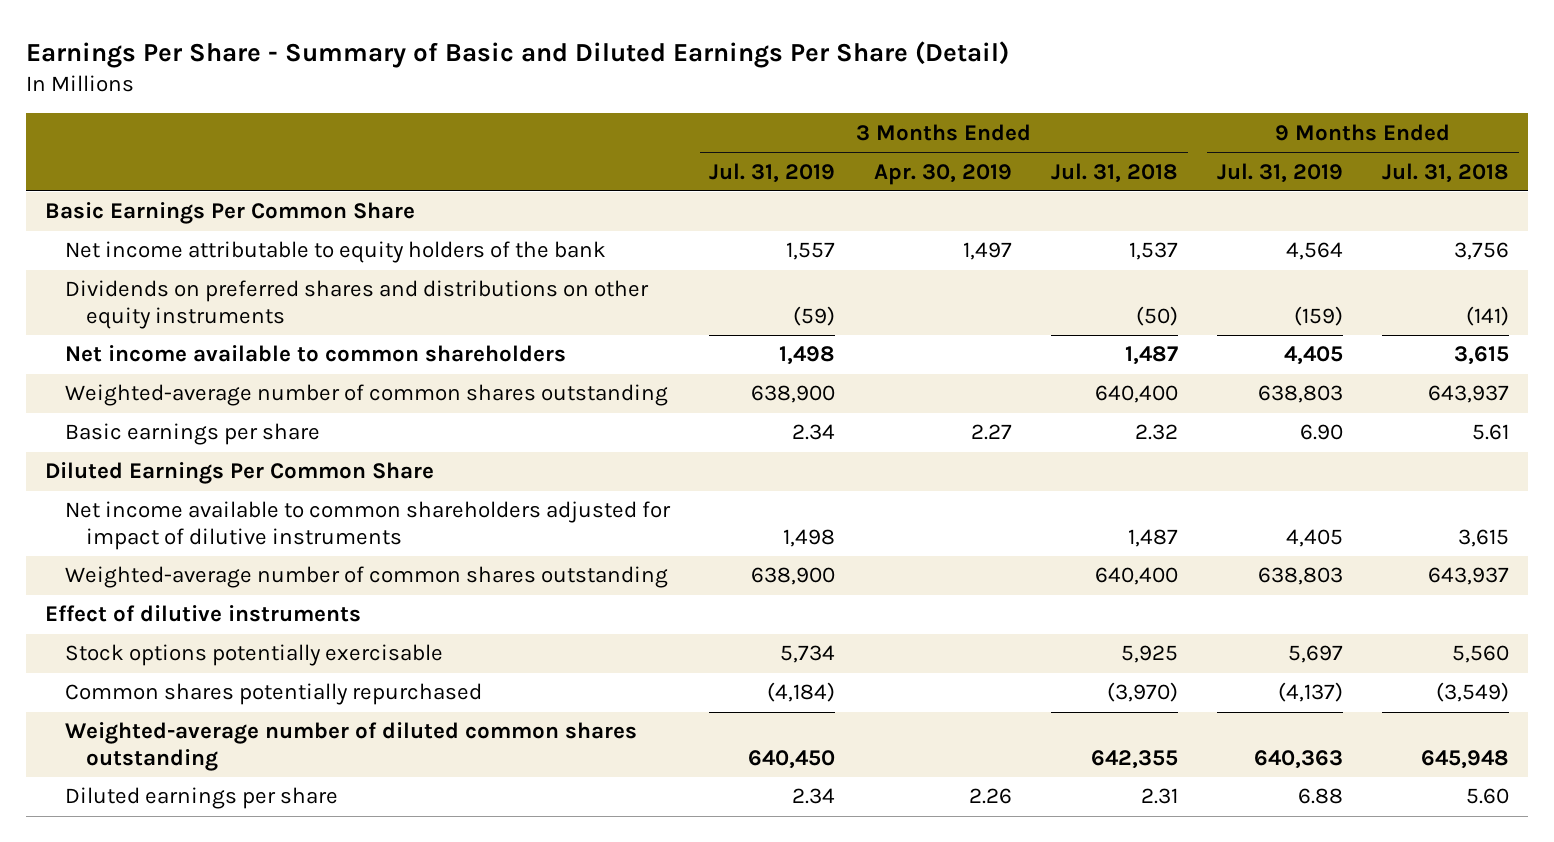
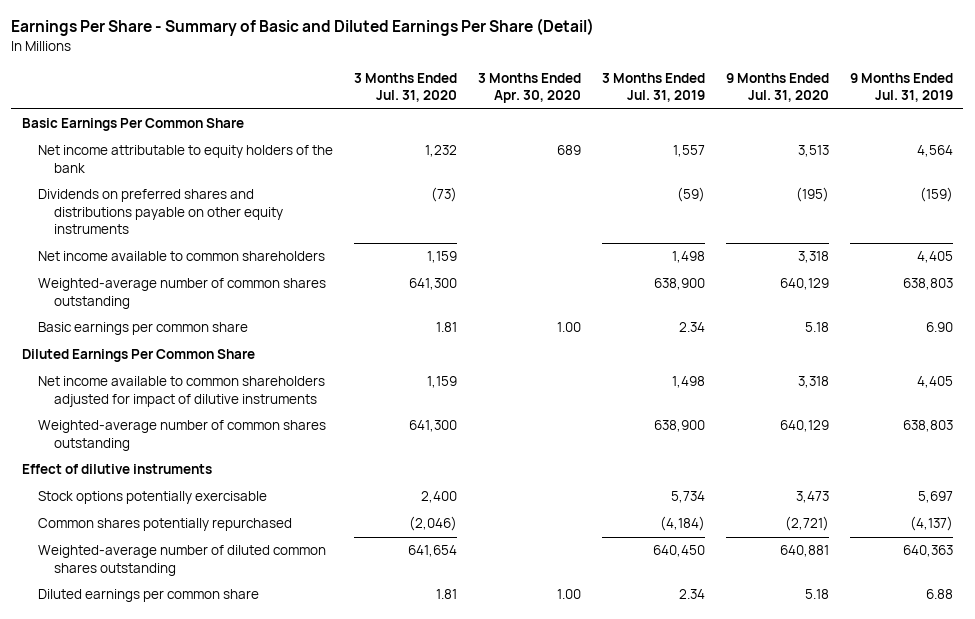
[874,163,1013,185] Apr. 30, 2019 -> none
[1051,162,1179,183] Jul. 31, 2018 -> none
[1381,162,1509,183] Jul. 31, 2018 -> none
none -> [353,72,457,103] 3 Months Ended Jul. 31, 2020
none -> [477,72,581,104] 3 Months Ended Apr. 30, 2020
none -> [725,72,829,103] 9 Months Ended Jul. 31, 2020
[65,280,650,330] Dividends on preferred shares and distributions on other equity instruments -> [37,189,283,235] Dividends on preferred shares and distributions payable on other equity instruments
[65,423,321,446] Basic earnings per share -> [37,322,248,336] Basic earnings per common share
[65,787,339,810] Diluted earnings per share -> [37,589,259,603] Diluted earnings per common share

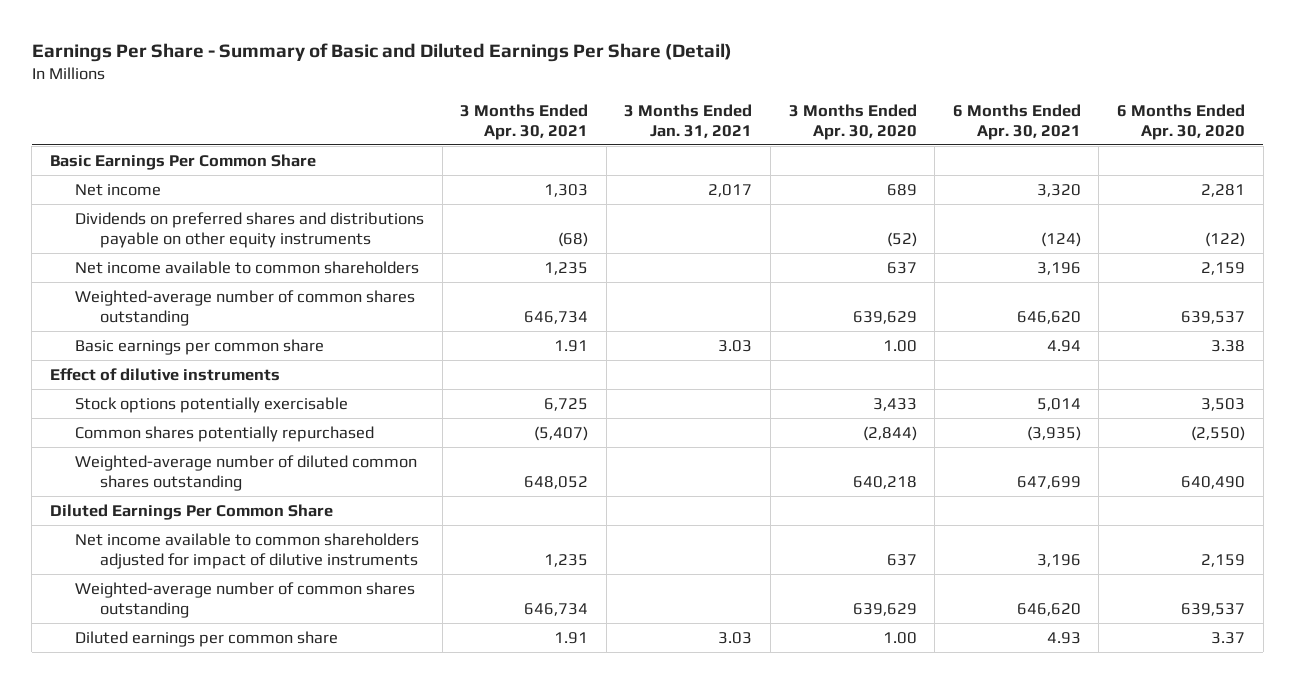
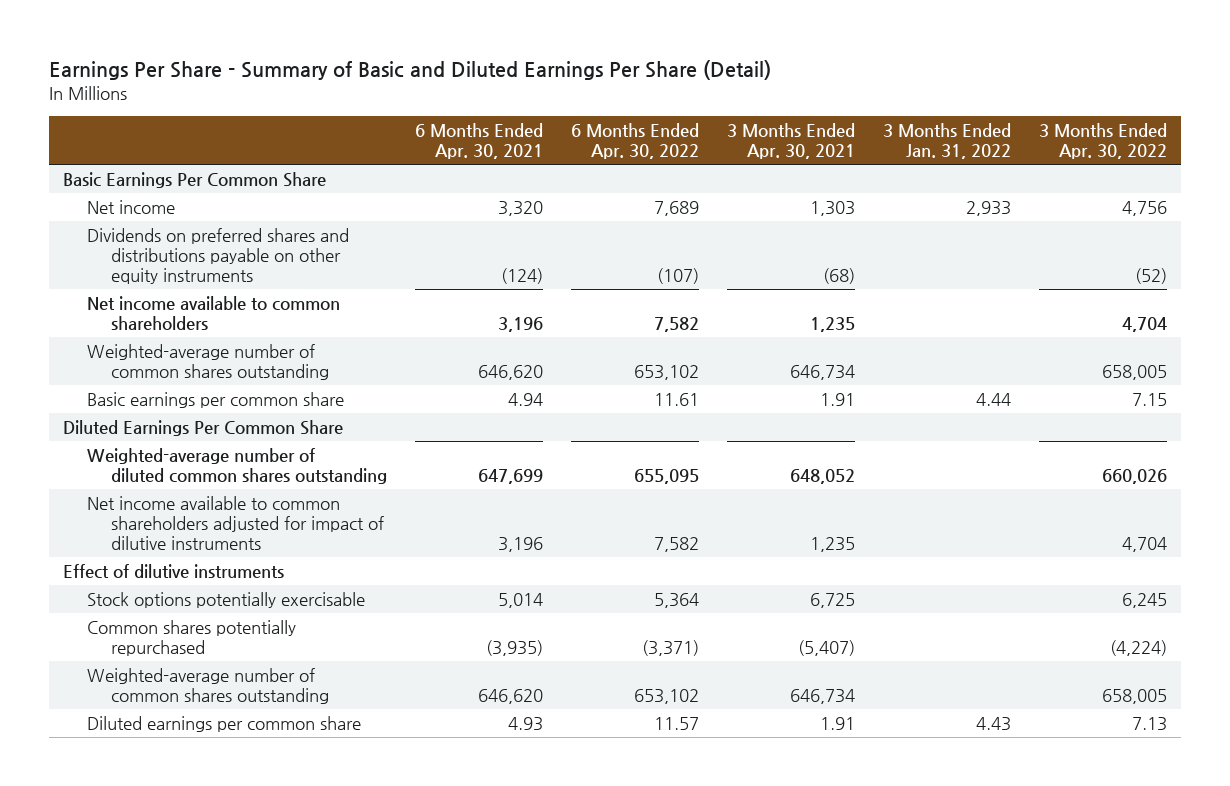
[624,103,753,138] 3 Months Ended Jan. 31, 2021 -> none
[788,103,917,140] 3 Months Ended Apr. 30, 2020 -> none
[1116,103,1245,140] 6 Months Ended Apr. 30, 2020 -> none
none -> [570,122,699,160] 6 Months Ended Apr. 30, 2022
none -> [882,122,1011,160] 3 Months Ended Jan. 31, 2022
none -> [1038,122,1167,160] 3 Months Ended Apr. 30, 2022
[49,503,333,520] Diluted Earnings Per Common Share -> [63,419,344,436] Diluted Earnings Per Common Share
[74,454,417,491] Weighted-average number of diluted common shares outstanding -> [87,447,387,485] Weighted-average number of diluted common shares outstanding
[74,532,419,569] Net income available to common shareholders adjusted for impact of dilutive instruments -> [87,495,384,551] Net income available to common shareholders adjusted for impact of dilutive instruments

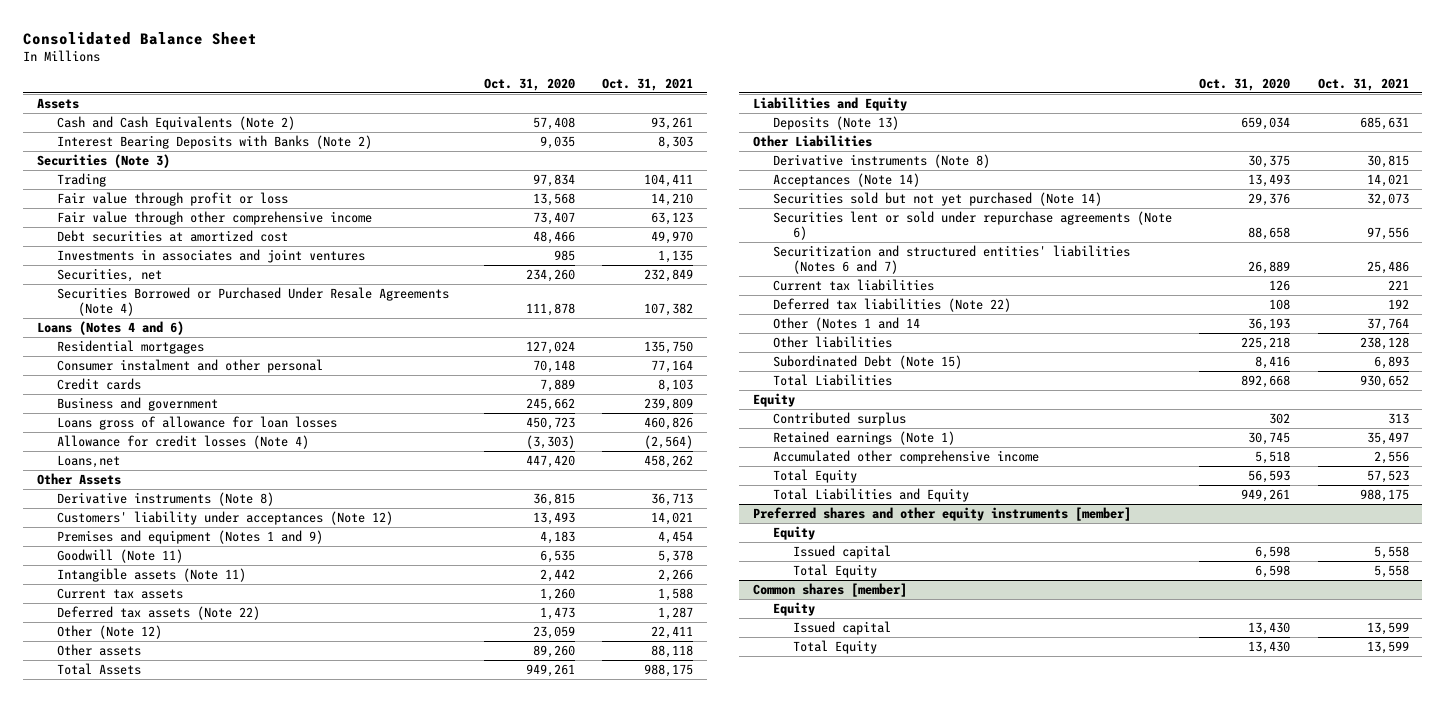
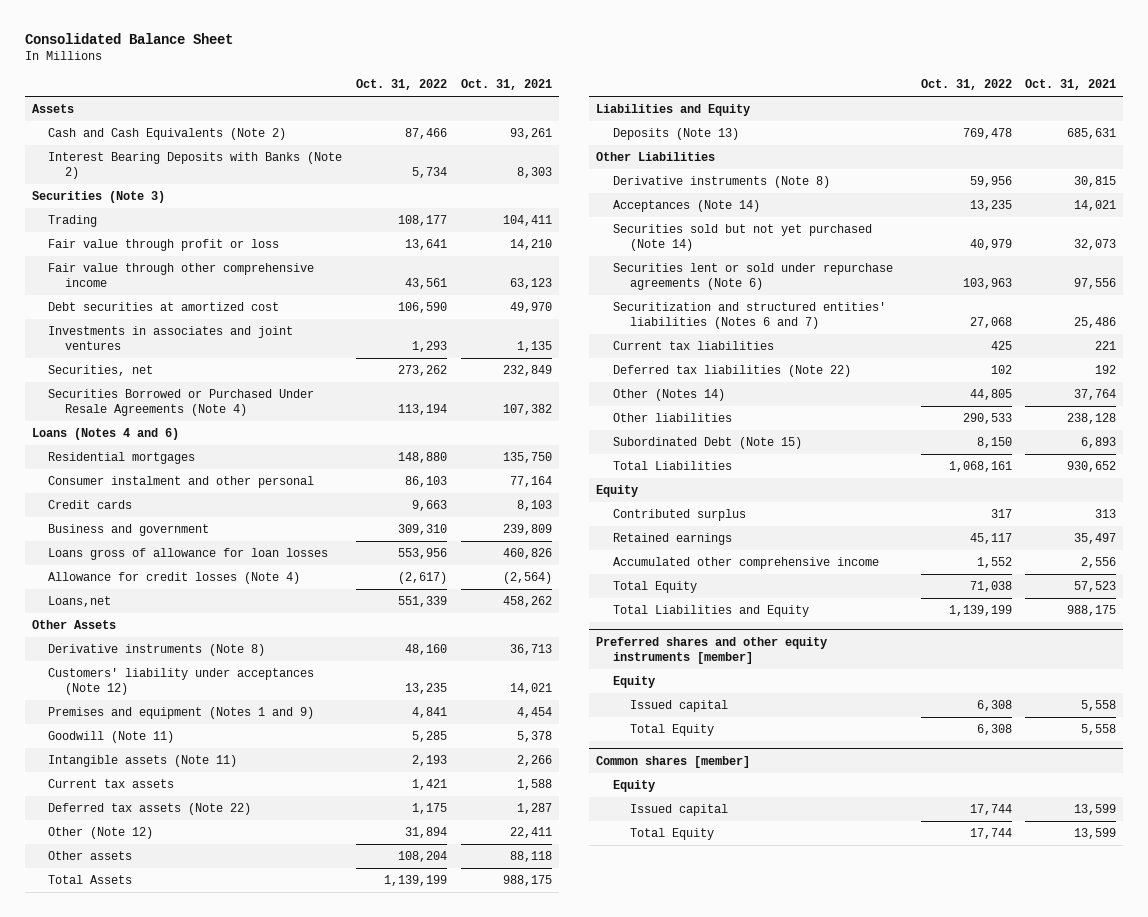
[483,78,575,92] Oct. 31, 2020 -> none
none -> [356,79,448,91] Oct. 31, 2022
[773,316,921,331] Other (Notes 1 and 14 -> [612,389,725,402] Other (Notes 14)
[773,430,956,445] Retained earnings (Note 1) -> [612,533,732,546] Retained earnings

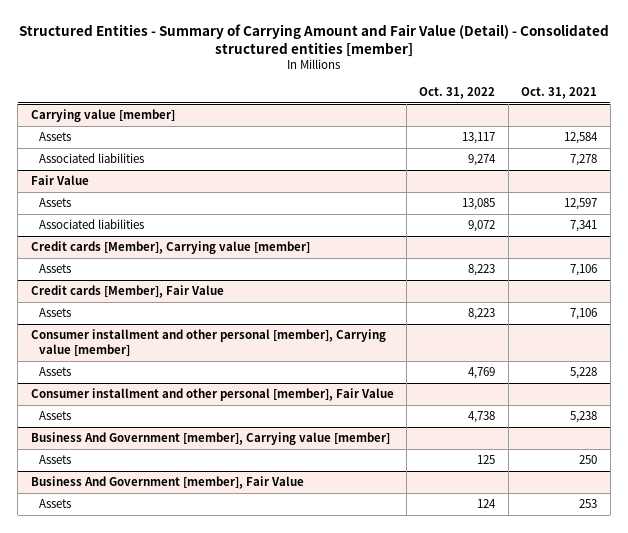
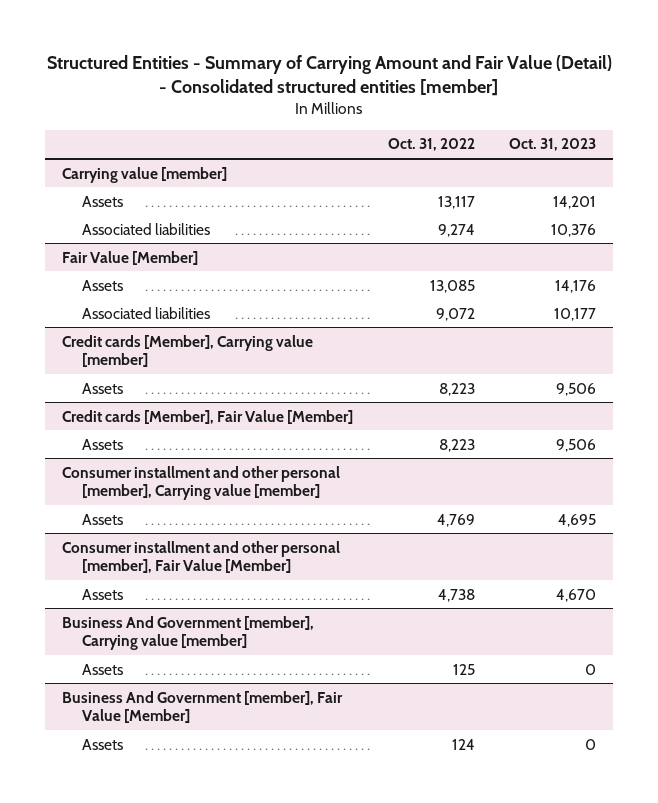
[521,86,598,99] Oct. 31, 2021 -> none
none -> [508,138,596,152] Oct. 31, 2023
[30,175,89,186] Fair Value -> [62,250,199,265] Fair Value [Member]
[30,285,224,299] Credit cards [Member], Fair Value -> [62,409,354,424] Credit cards [Member], Fair Value [Member]
[30,388,394,402] Consumer installment and other personal [member], Fair Value -> [62,540,341,574] Consumer installment and other personal [member], Fair Value [Member]
[30,476,304,490] Business And Government [member], Fair Value -> [62,690,344,724] Business And Government [member], Fair Value [Member]

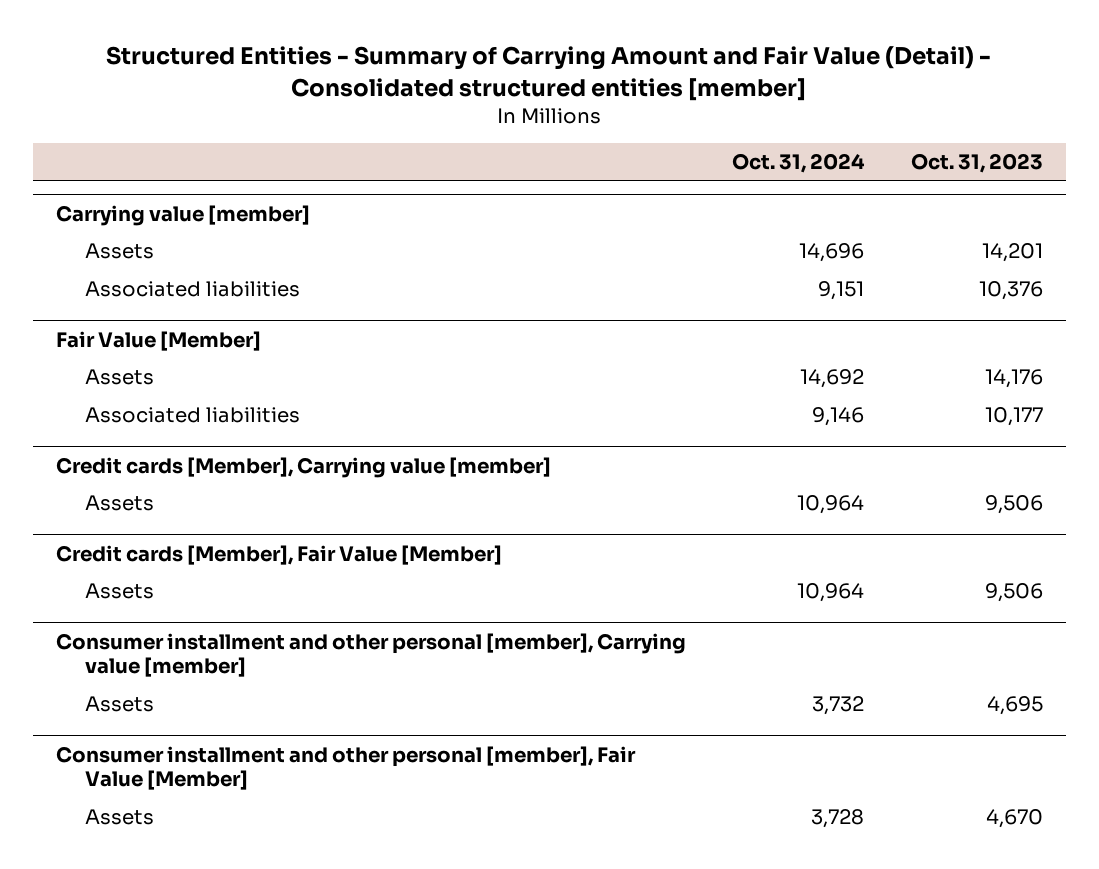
[387,138,475,152] Oct. 31, 2022 -> none
none -> [732,153,866,174] Oct. 31, 2024
[62,615,315,651] Business And Government [member], Carrying value [member] -> none
[82,663,124,675] Assets -> none
[62,690,344,724] Business And Government [member], Fair Value [Member] -> none
[82,738,124,750] Assets -> none

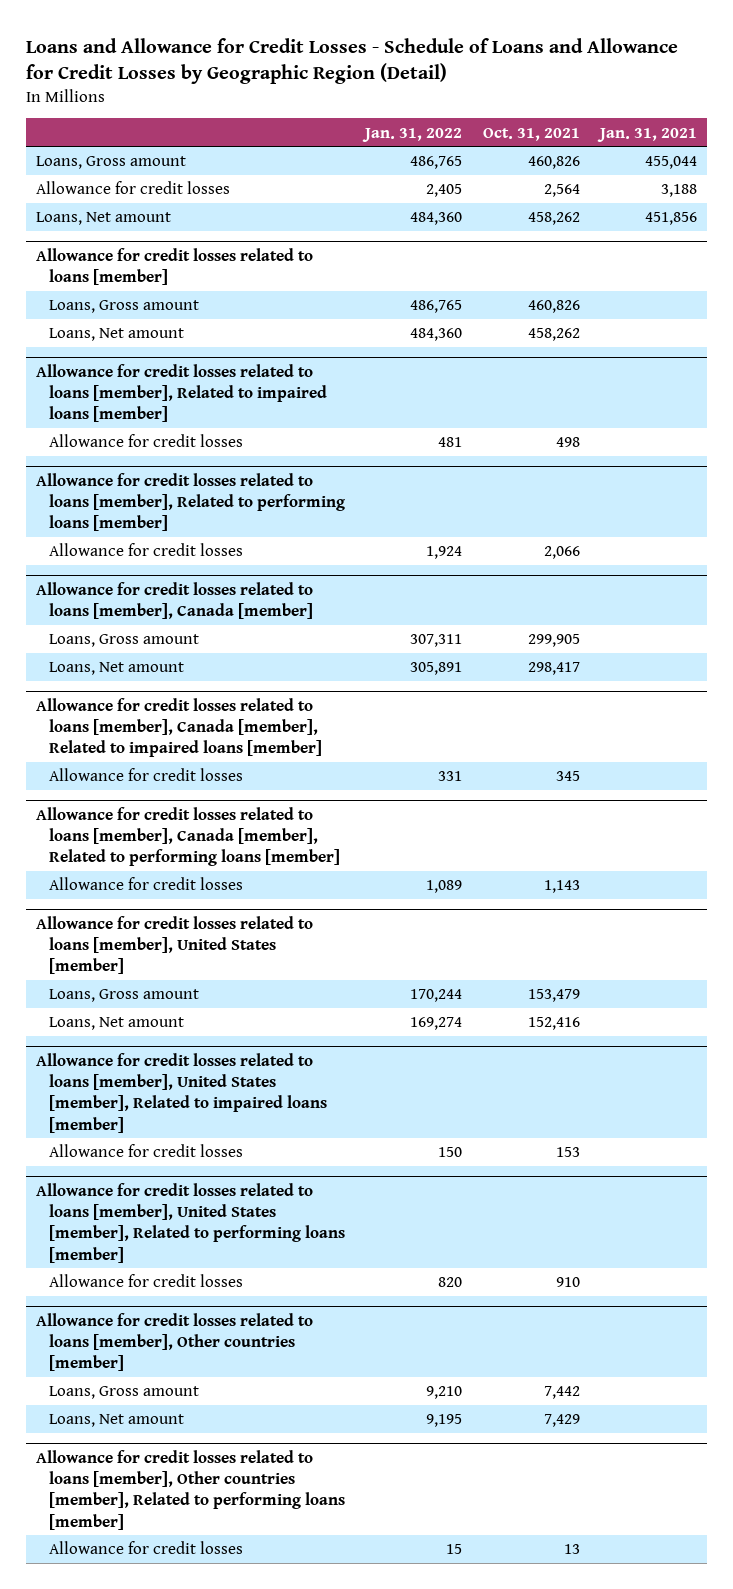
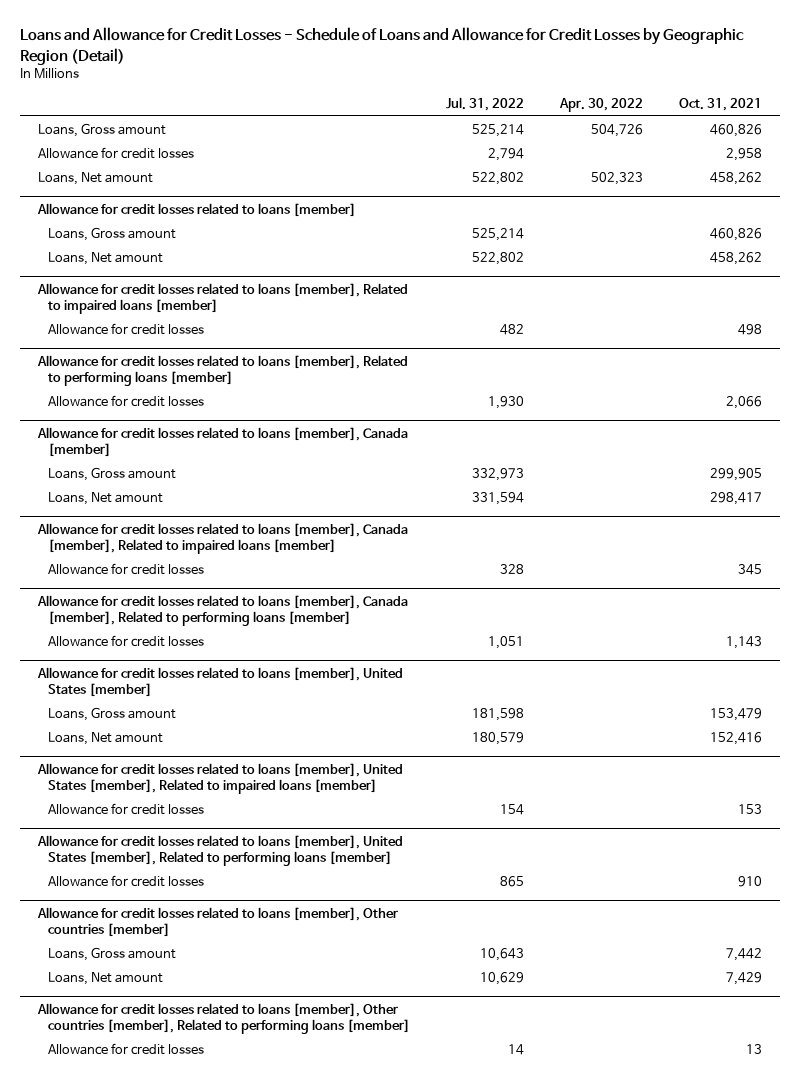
[362,127,463,142] Jan. 31, 2022 -> none
[596,127,697,142] Jan. 31, 2021 -> none
none -> [445,97,524,112] Jul. 31, 2022
none -> [558,98,643,113] Apr. 30, 2022
[543,184,580,198] 2,564 -> [726,147,763,161] 2,958

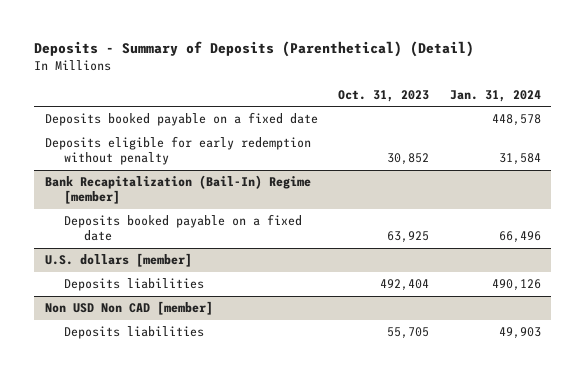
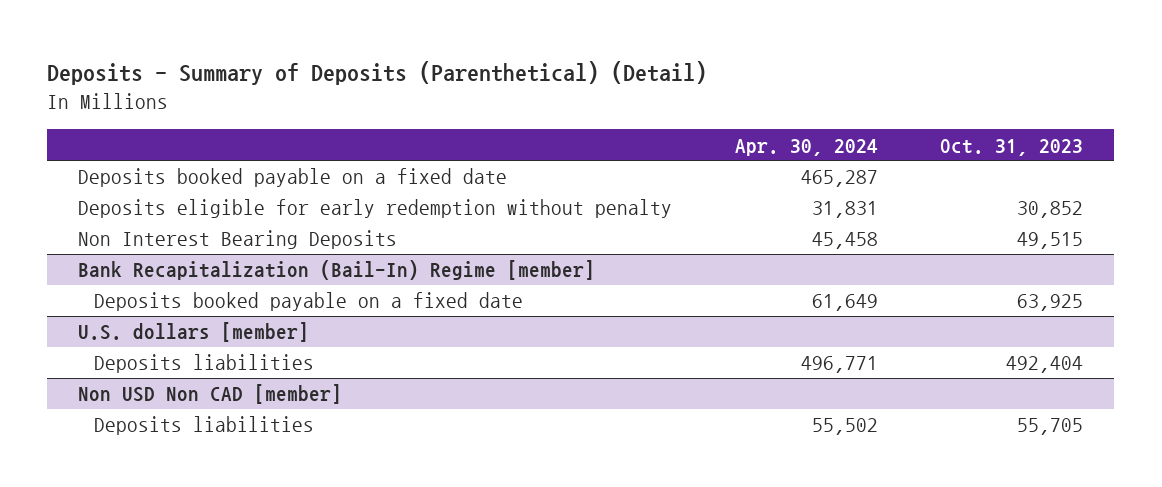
[449,89,541,102] Jan. 31, 2024 -> none
none -> [734,138,878,156] Apr. 30, 2024
none -> [78,230,398,250] Non Interest Bearing Deposits

